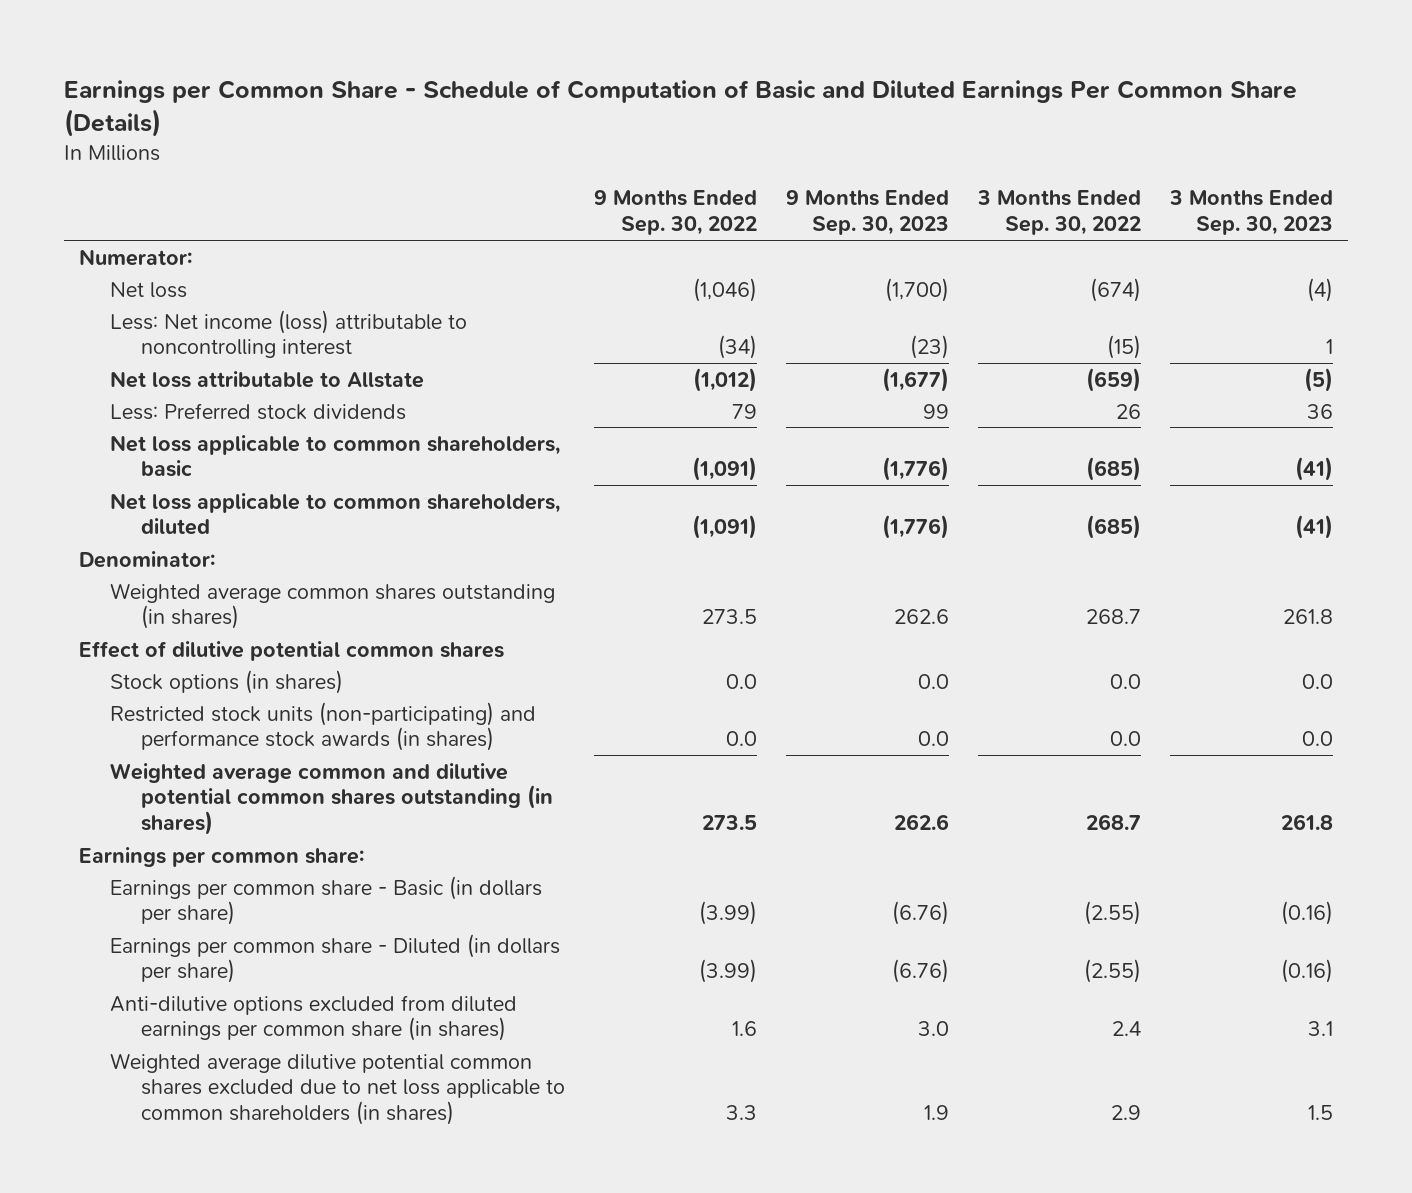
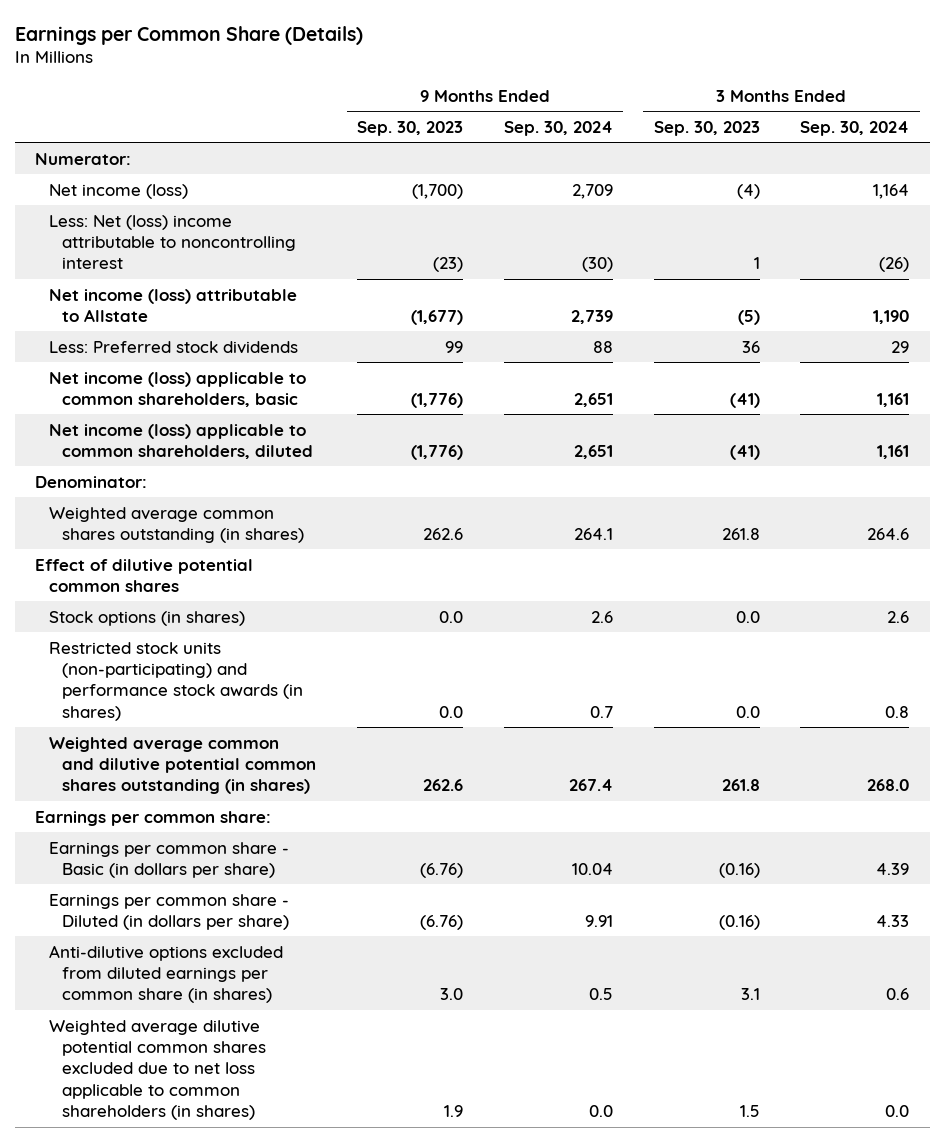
[63,79,1297,138] Earnings per Common Share - Schedule of Computation of Basic and Diluted Earnings Per Common Share (Details) -> [14,25,363,45] Earnings per Common Share (Details)
[594,190,758,236] 9 Months Ended Sep. 30, 2022 -> none
[977,190,1142,236] 3 Months Ended Sep. 30, 2022 -> none
none -> [503,120,613,136] Sep. 30, 2024
none -> [800,120,910,136] Sep. 30, 2024
[109,281,187,298] Net loss -> [48,183,188,199] Net income (loss)
[109,309,467,359] Less: Net income (loss) attributable to noncontrolling interest -> [48,214,297,270] Less: Net (loss) income attributable to noncontrolling interest
[109,370,424,388] Net loss attributable to Allstate -> [48,288,297,322] Net income (loss) attributable to Allstate
[109,434,560,478] Net loss applicable to common shareholders, basic -> [48,371,306,407] Net income (loss) applicable to common shareholders, basic
[109,492,560,536] Net loss applicable to common shareholders, diluted -> [48,423,314,459] Net income (loss) applicable to common shareholders, diluted

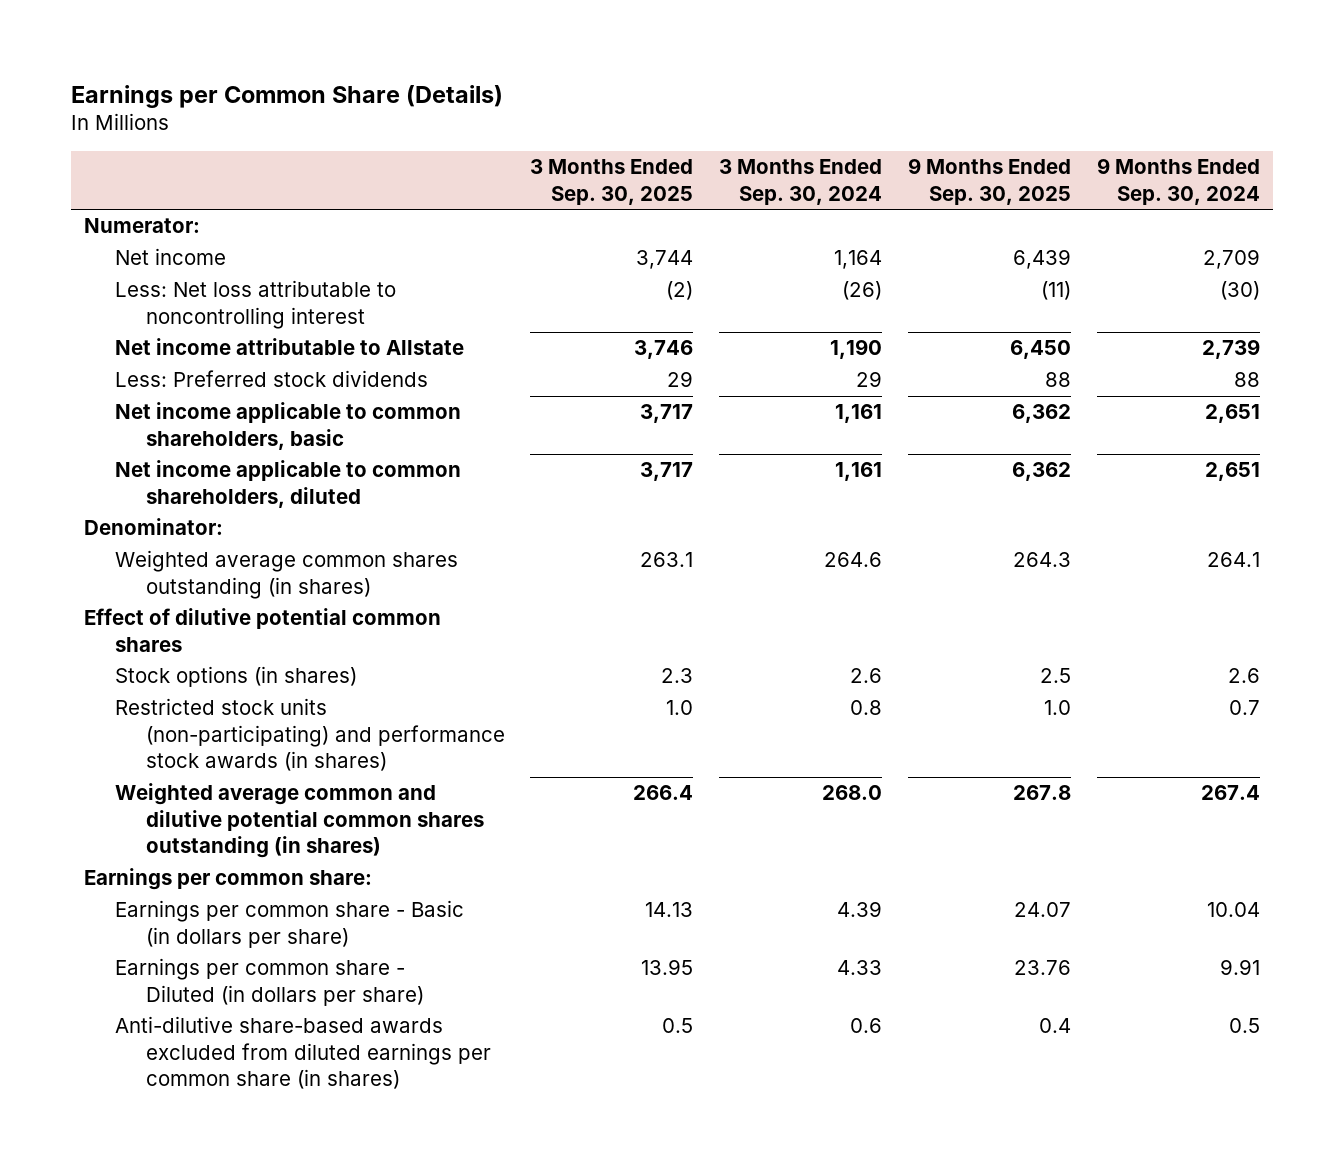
[356,120,463,136] Sep. 30, 2023 -> none
[653,120,760,136] Sep. 30, 2023 -> none
none -> [530,159,694,205] 3 Months Ended Sep. 30, 2025
none -> [908,158,1072,205] 9 Months Ended Sep. 30, 2025
[48,183,188,199] Net income (loss) -> [114,248,226,266] Net income
[48,214,297,270] Less: Net (loss) income attributable to noncontrolling interest -> [114,280,396,329] Less: Net loss attributable to noncontrolling interest
[48,288,297,322] Net income (loss) attributable to Allstate -> [114,338,464,356] Net income attributable to Allstate
[48,371,306,407] Net income (loss) applicable to common shareholders, basic -> [114,402,461,450] Net income applicable to common shareholders, basic
[48,423,314,459] Net income (loss) applicable to common shareholders, diluted -> [114,460,461,508] Net income applicable to common shareholders, diluted
[48,1019,267,1121] Weighted average dilutive potential common shares excluded due to net loss applicable to common shareholders (in shares) -> none
[48,944,283,1004] Anti-dilutive options excluded from diluted earnings per common share (in shares) -> [114,1016,491,1090] Anti-dilutive share-based awards excluded from diluted earnings per common share (in shares)

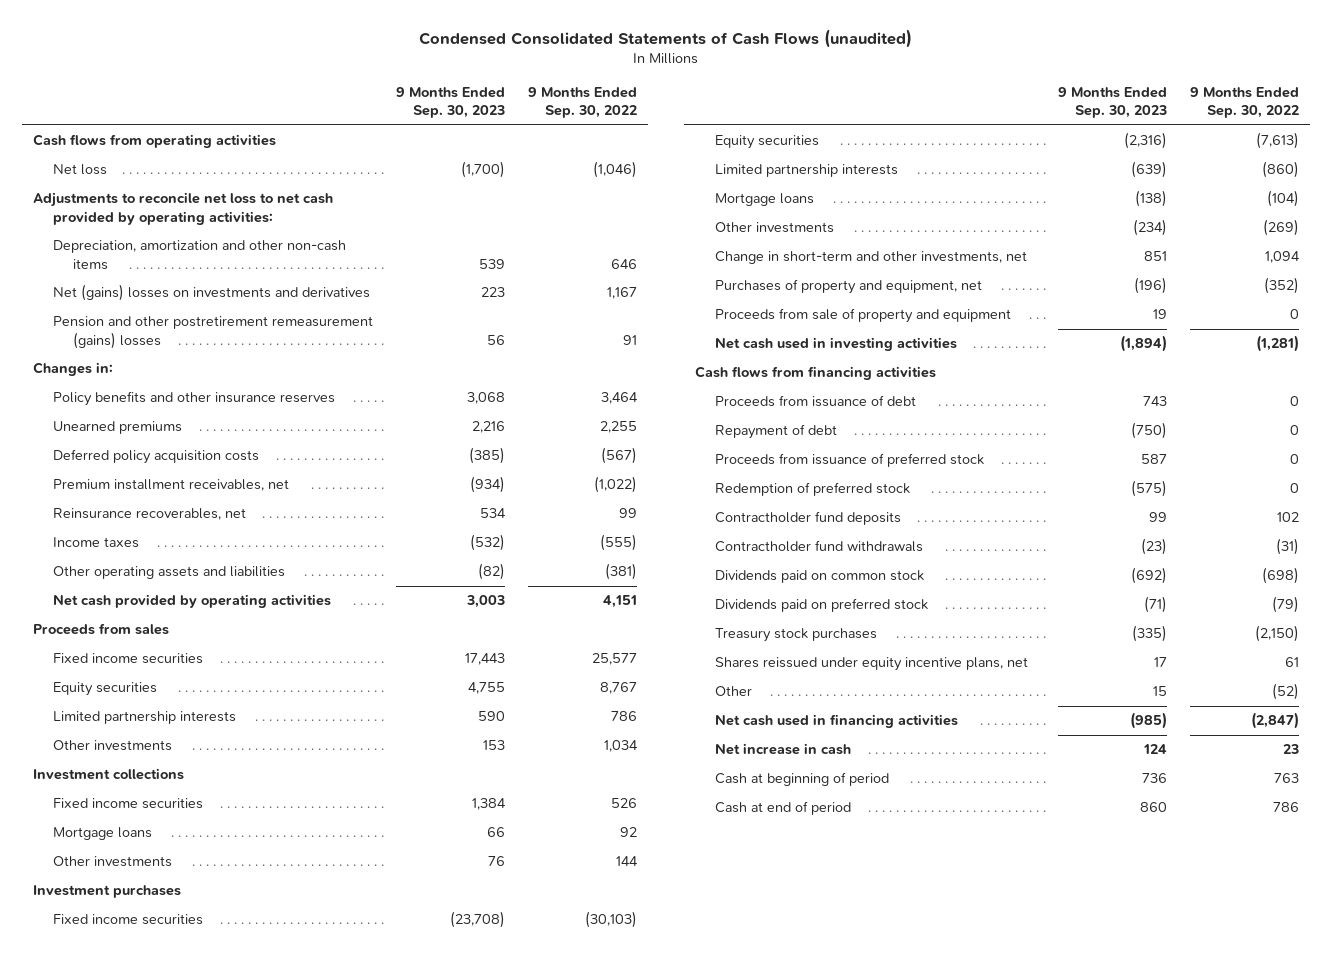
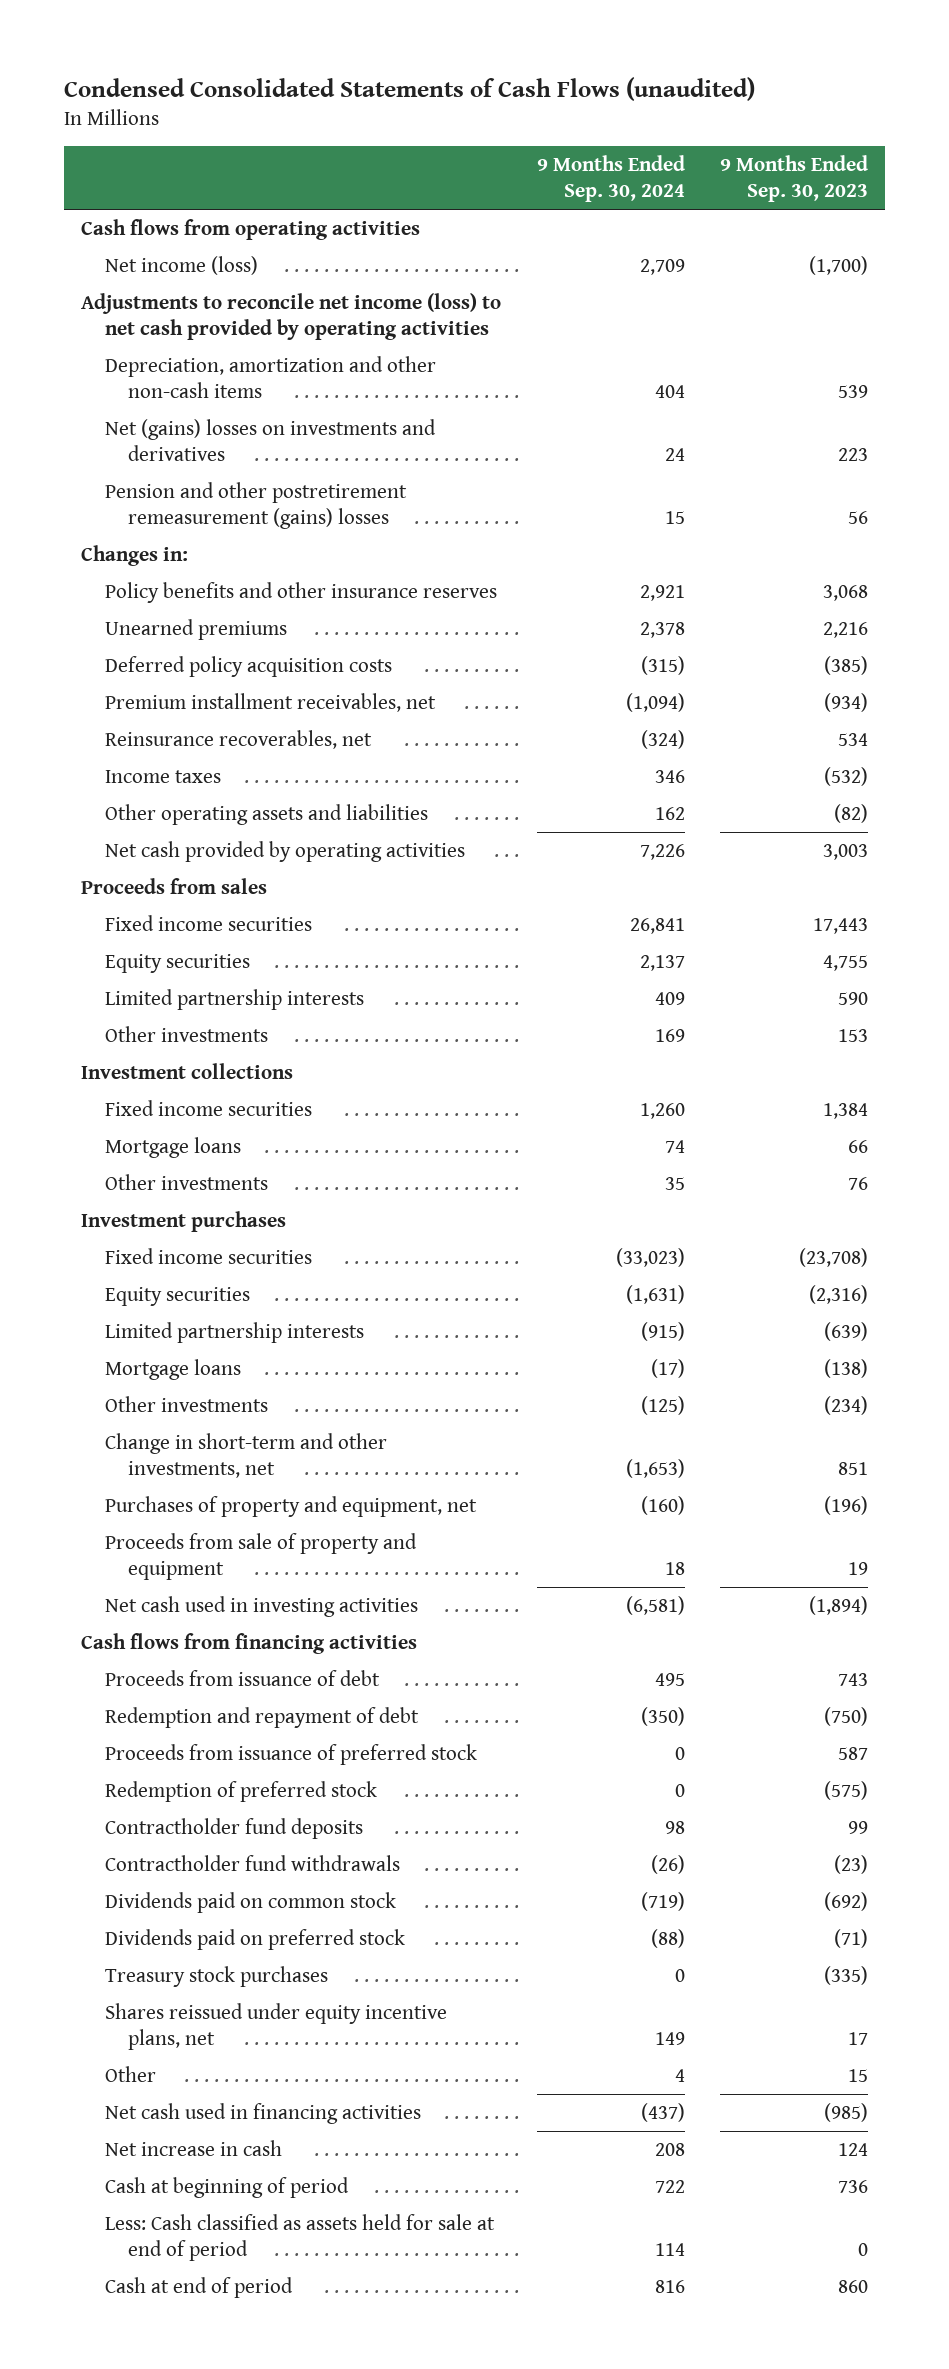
[527,86,637,119] 9 Months Ended Sep. 30, 2022 -> none
none -> [536,155,685,203] 9 Months Ended Sep. 30, 2024
[53,164,108,176] Net loss -> [104,255,258,275] Net income (loss)
[33,192,334,225] Adjustments to reconcile net loss to net cash provided by operating activities: -> [81,292,502,341] Adjustments to reconcile net income (loss) to net cash provided by operating activities
[715,424,838,440] Repayment of debt -> [104,1706,419,1728] Redemption and repayment of debt
none -> [104,2213,495,2262] Less: Cash classified as assets held for sale at end of period

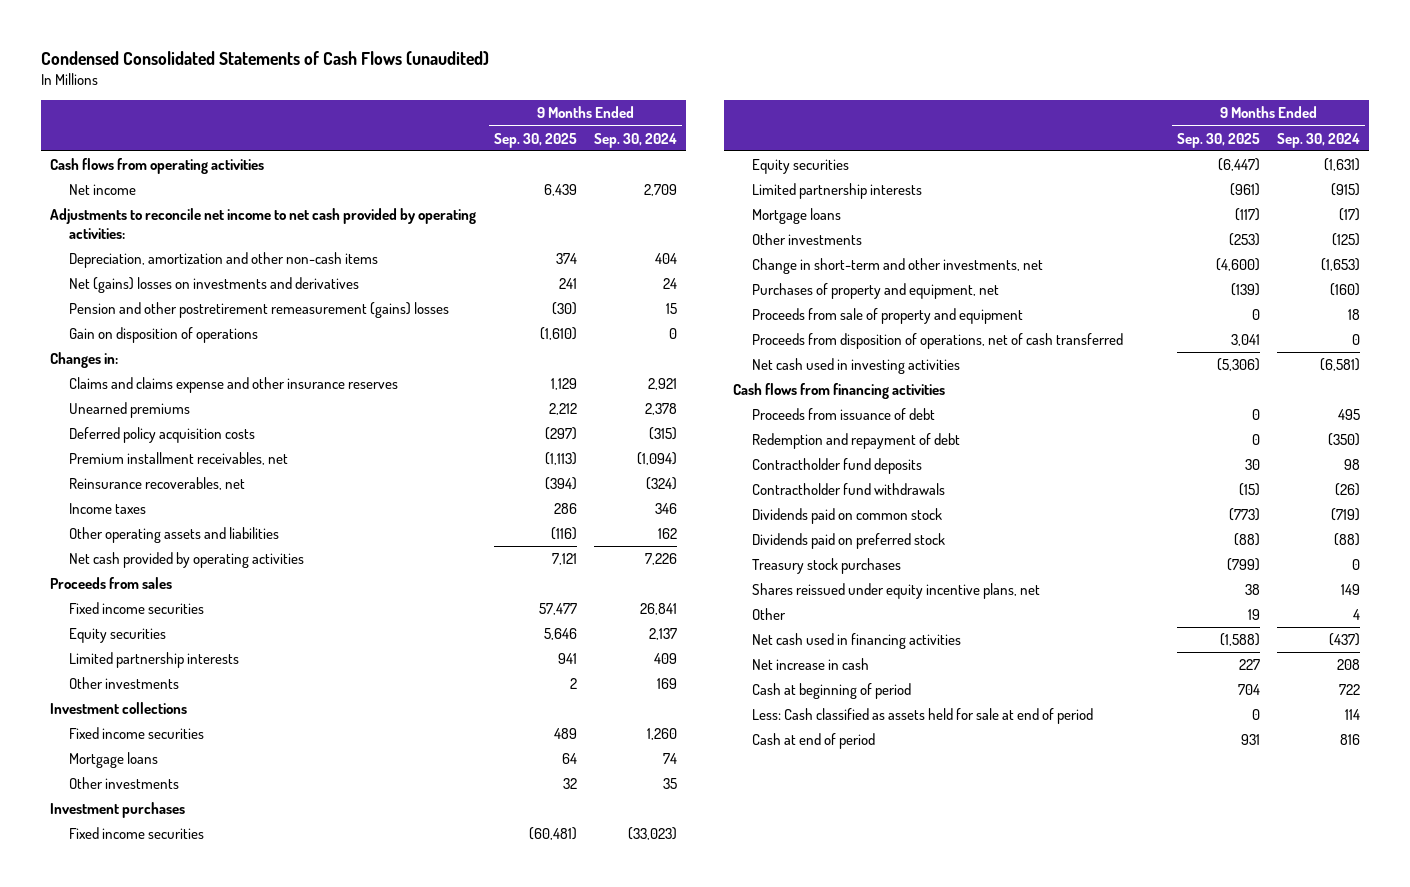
[719,155,868,203] 9 Months Ended Sep. 30, 2023 -> none
none -> [493,132,577,148] Sep. 30, 2025
[104,255,258,275] Net income (loss) -> [69,184,137,196] Net income
[81,292,502,341] Adjustments to reconcile net income (loss) to net cash provided by operating activities -> [50,208,477,240] Adjustments to reconcile net income to net cash provided by operating activities:
none -> [69,327,259,344] Gain on disposition of operations
[104,581,497,603] Policy benefits and other insurance reserves -> [69,377,399,394] Claims and claims expense and other insurance reserves
none -> [752,333,1124,350] Proceeds from disposition of operations, net of cash transferred
[104,1743,477,1765] Proceeds from issuance of preferred stock -> none
[104,1780,377,1802] Redemption of preferred stock -> none

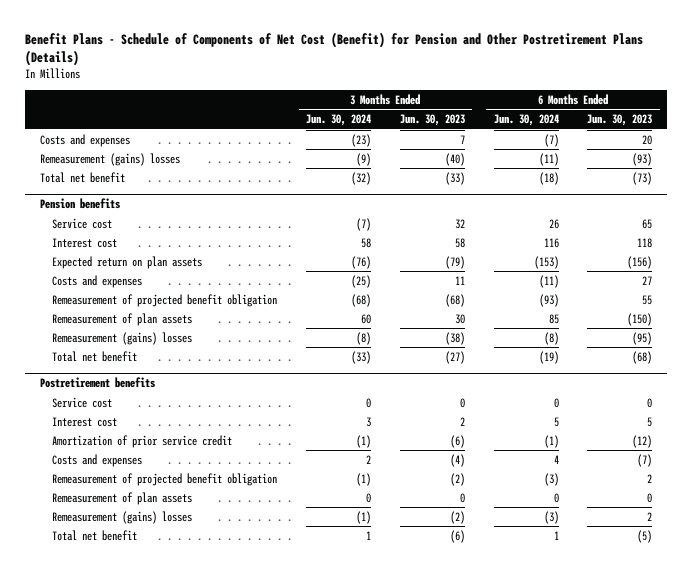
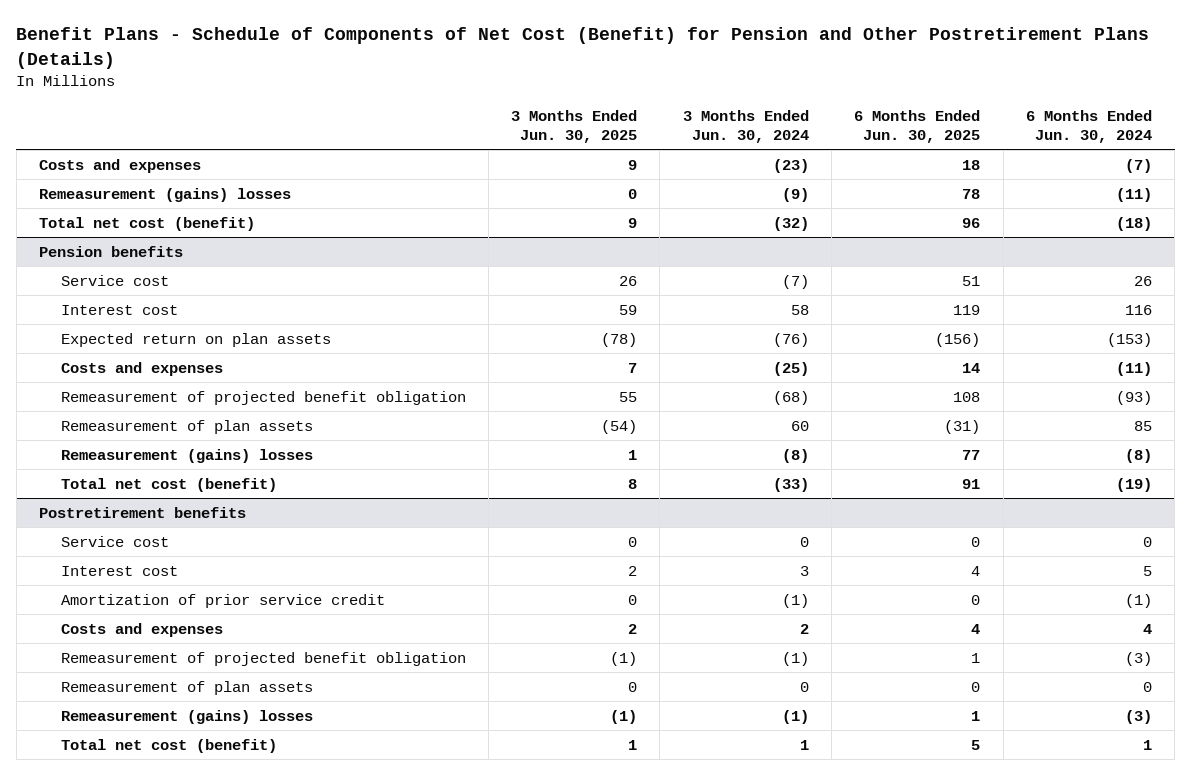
[399,114,465,127] Jun. 30, 2023 -> none
[587,114,653,127] Jun. 30, 2023 -> none
none -> [511,110,638,143] 3 Months Ended Jun. 30, 2025
none -> [854,110,981,143] 6 Months Ended Jun. 30, 2025
[39,171,125,183] Total net benefit -> [38,216,255,231] Total net cost (benefit)
[52,350,138,362] Total net benefit -> [60,477,277,492] Total net cost (benefit)
[52,529,138,541] Total net benefit -> [60,738,277,753] Total net cost (benefit)

